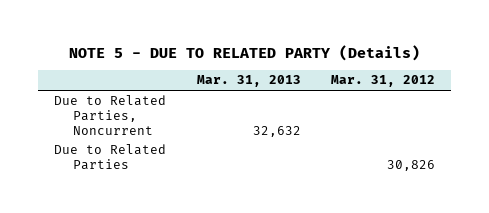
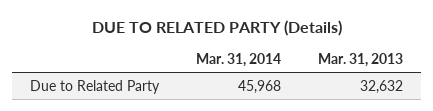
[68,44,420,61] NOTE 5 - DUE TO RELATED PARTY (Details) -> [91,19,342,36] DUE TO RELATED PARTY (Details)
[331,75,436,88] Mar. 31, 2012 -> none
none -> [196,52,282,67] Mar. 31, 2014
[53,144,166,170] Due to Related Parties -> none
[53,95,166,135] Due to Related Parties, Noncurrent -> [30,79,161,94] Due to Related Party

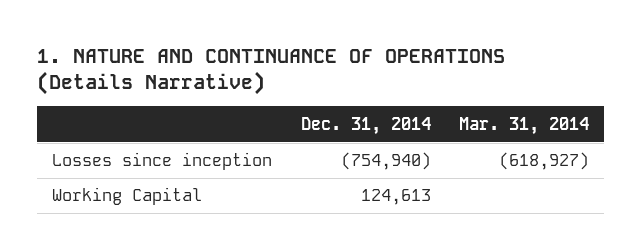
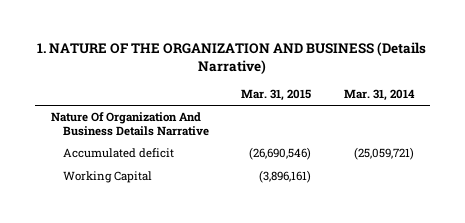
[37,49,506,96] 1. NATURE AND CONTINUANCE OF OPERATIONS (Details Narrative) -> [37,41,427,74] 1. NATURE OF THE ORGANIZATION AND BUSINESS (Details Narrative)
[300,116,431,135] Dec. 31, 2014 -> none
none -> [241,89,312,102] Mar. 31, 2015
[51,152,272,171] Losses since inception -> none
none -> [50,112,209,137] Nature Of Organization And Business Details Narrative
none -> [62,148,174,159] Accumulated deficit

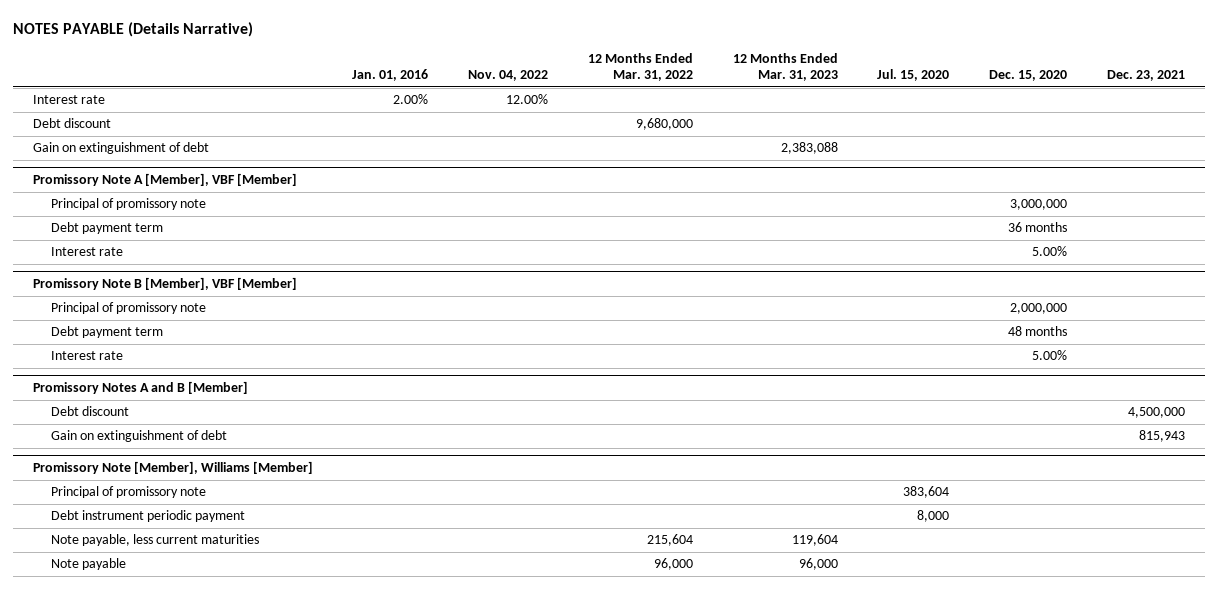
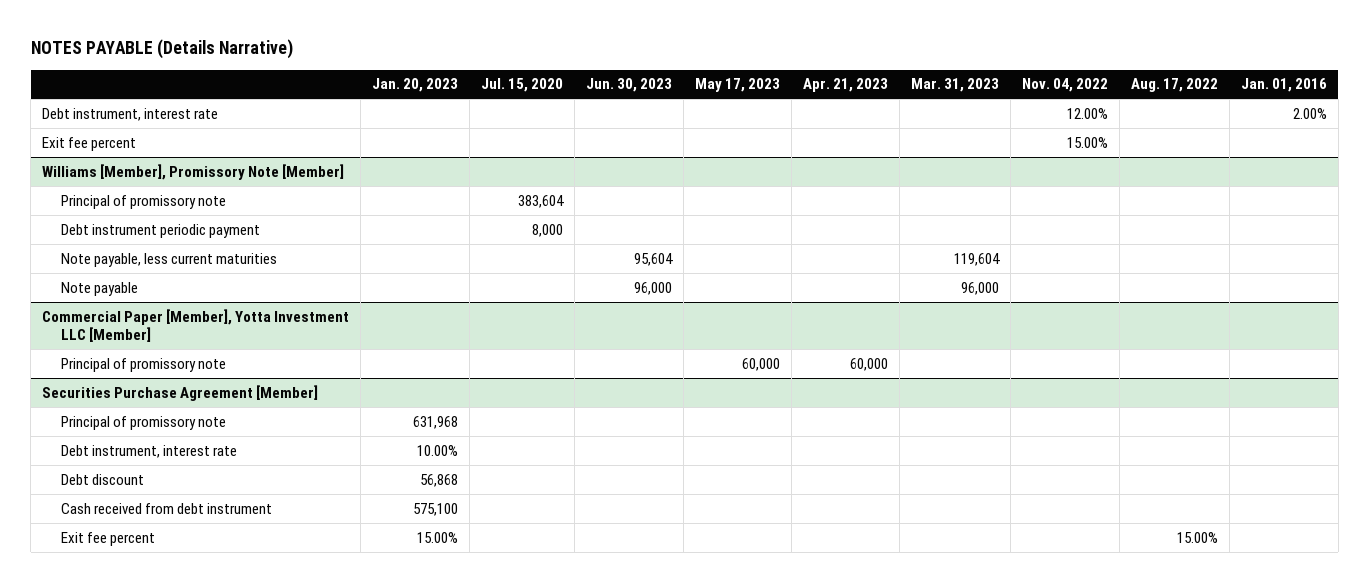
[587,53,693,82] 12 Months Ended Mar. 31, 2022 -> none
[732,53,838,82] 12 Months Ended Mar. 31, 2023 -> none
[989,70,1068,82] Dec. 15, 2020 -> none
[1107,70,1186,82] Dec. 23, 2021 -> none
none -> [372,78,459,93] Jan. 20, 2023
none -> [586,78,673,93] Jun. 30, 2023
none -> [695,78,781,93] May 17, 2023
none -> [802,78,888,93] Apr. 21, 2023
none -> [910,78,999,93] Mar. 31, 2023
none -> [1130,78,1218,93] Aug. 17, 2022
[32,118,111,129] Debt discount -> none
[32,142,209,155] Gain on extinguishment of debt -> none
[32,173,297,187] Promissory Note A [Member], VBF [Member] -> none
[51,198,207,211] Principal of promissory note -> none
[51,222,164,235] Debt payment term -> none
[51,247,124,257] Interest rate -> none
[32,277,297,291] Promissory Note B [Member], VBF [Member] -> none
[51,302,207,315] Principal of promissory note -> none
[51,326,164,339] Debt payment term -> none
[51,351,124,361] Interest rate -> none
[32,381,248,395] Promissory Notes A and B [Member] -> none
[51,406,130,417] Debt discount -> none
[51,430,228,443] Gain on extinguishment of debt -> none
[32,95,105,105] Interest rate -> [42,107,219,121] Debt instrument, interest rate
none -> [42,136,137,151] Exit fee percent
[32,461,313,475] Promissory Note [Member], Williams [Member] -> [42,163,345,180] Williams [Member], Promissory Note [Member]
none -> [42,308,350,343] Commercial Paper [Member], Yotta Investment LLC [Member]
none -> [60,357,226,372] Principal of promissory note
none -> [42,384,319,401] Securities Purchase Agreement [Member]
none -> [60,415,226,430] Principal of promissory note
none -> [60,444,237,458] Debt instrument, interest rate
none -> [60,473,144,485] Debt discount
none -> [60,502,272,514] Cash received from debt instrument
none -> [60,531,155,546] Exit fee percent

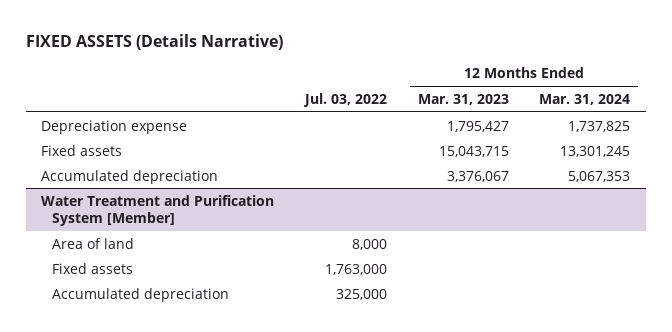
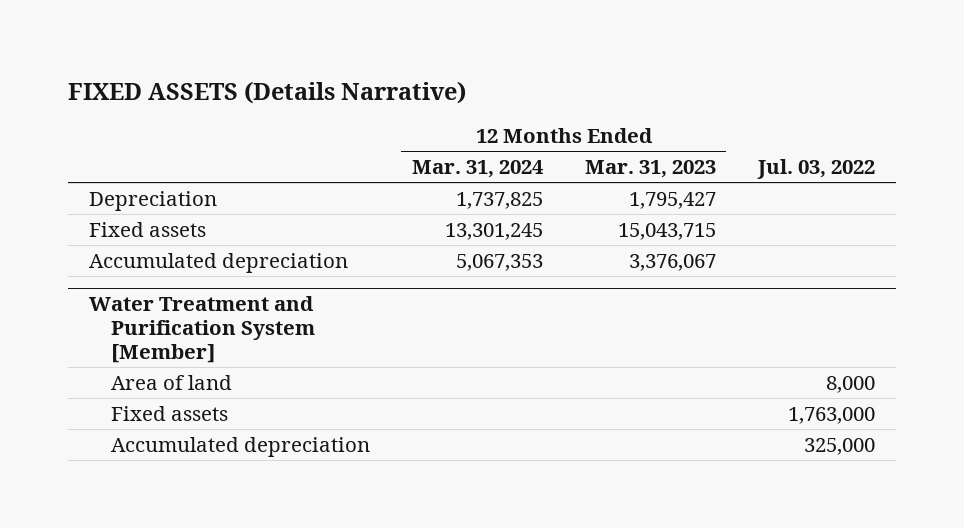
[41,119,188,134] Depreciation expense -> [89,190,218,211] Depreciation

